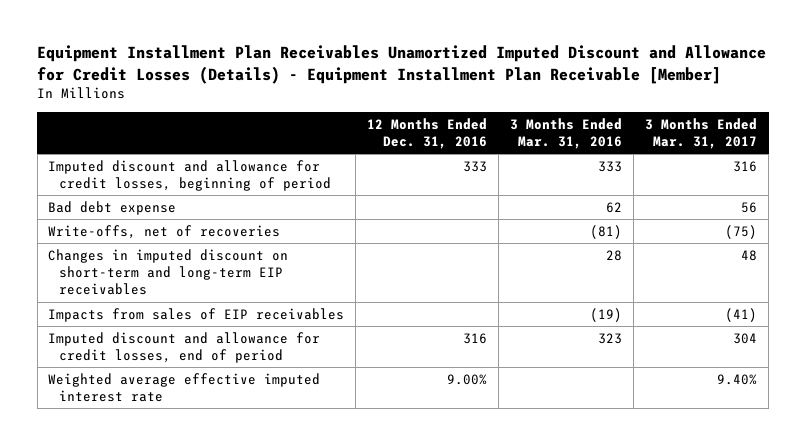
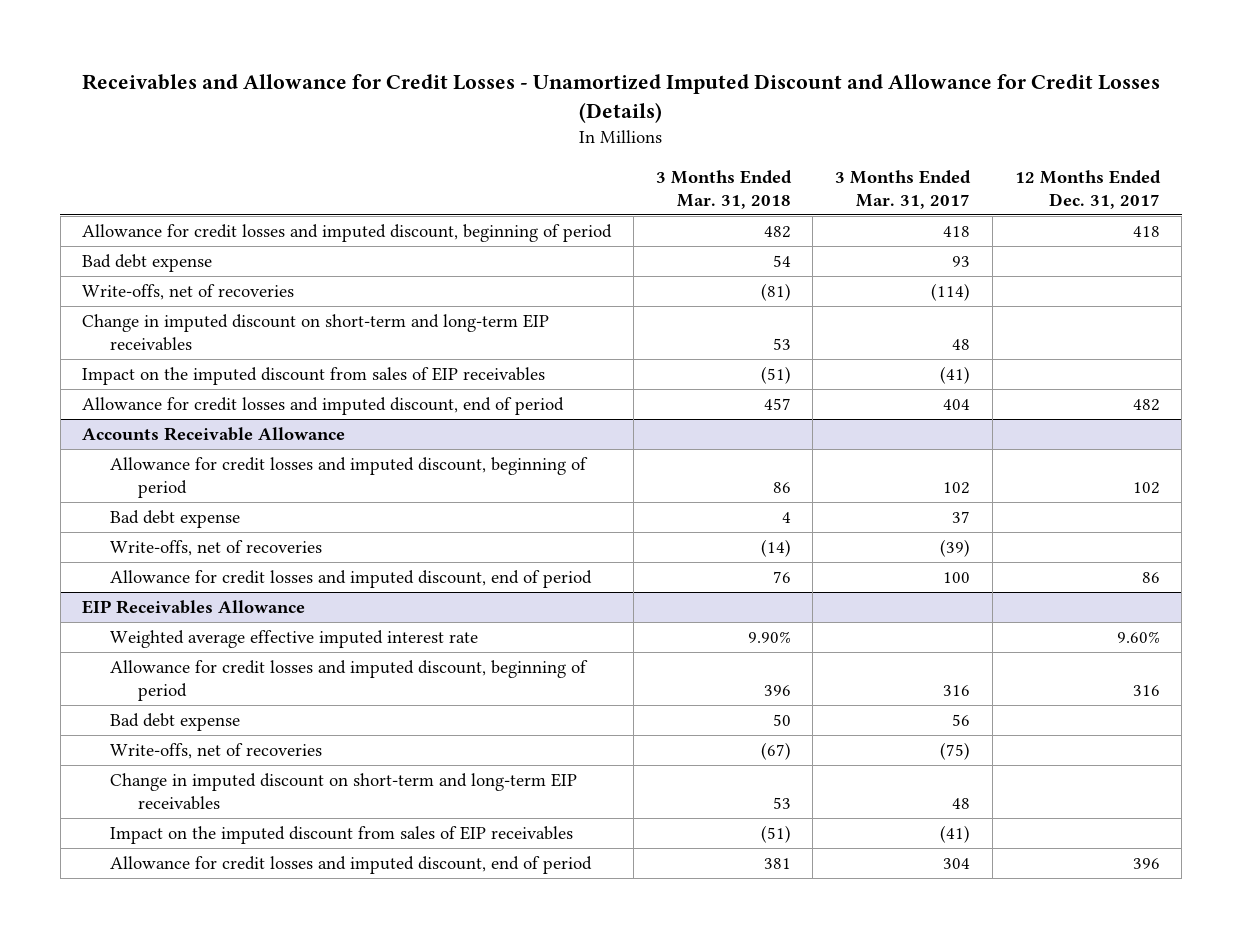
[37,45,767,84] Equipment Installment Plan Receivables Unamortized Imputed Discount and Allowance for Credit Losses (Details) - Equipment Installment Plan Receivable [Member] -> [81,74,1160,123] Receivables and Allowance for Credit Losses - Unamortized Imputed Discount and Allowance for Credit Losses (Details)
[367,117,488,150] 12 Months Ended Dec. 31, 2016 -> none
[510,117,623,150] 3 Months Ended Mar. 31, 2016 -> none
none -> [655,169,792,209] 3 Months Ended Mar. 31, 2018
none -> [1014,169,1161,209] 12 Months Ended Dec. 31, 2017
[48,159,332,192] Imputed discount and allowance for credit losses, beginning of period -> [82,224,613,243] Allowance for credit losses and imputed discount, beginning of period
[733,160,758,172] 316 -> [943,226,971,238] 418
none -> [82,254,213,273] Bad debt expense
none -> [82,284,295,301] Write-offs, net of recoveries
none -> [82,314,550,352] Change in imputed discount on short-term and long-term EIP receivables
none -> [82,367,546,386] Impact on the imputed discount from sales of EIP receivables
none -> [82,397,565,416] Allowance for credit losses and imputed discount, end of period
none -> [82,427,346,442] Accounts Receivable Allowance
none -> [110,457,589,499] Allowance for credit losses and imputed discount, beginning of period
none -> [110,510,241,529] Bad debt expense
none -> [110,540,323,557] Write-offs, net of recoveries
none -> [110,570,593,589] Allowance for credit losses and imputed discount, end of period
none -> [82,600,306,615] EIP Receivables Allowance
none -> [110,630,479,649] Weighted average effective imputed interest rate
none -> [110,660,589,702] Allowance for credit losses and imputed discount, beginning of period
[48,372,321,403] Weighted average effective imputed interest rate -> none
[48,248,289,296] Changes in imputed discount on short-term and long-term EIP receivables -> [110,773,578,811] Change in imputed discount on short-term and long-term EIP receivables
[48,307,345,322] Impacts from sales of EIP receivables -> [110,826,574,845] Impact on the imputed discount from sales of EIP receivables
[48,331,321,364] Imputed discount and allowance for credit losses, end of period -> [110,856,593,875] Allowance for credit losses and imputed discount, end of period

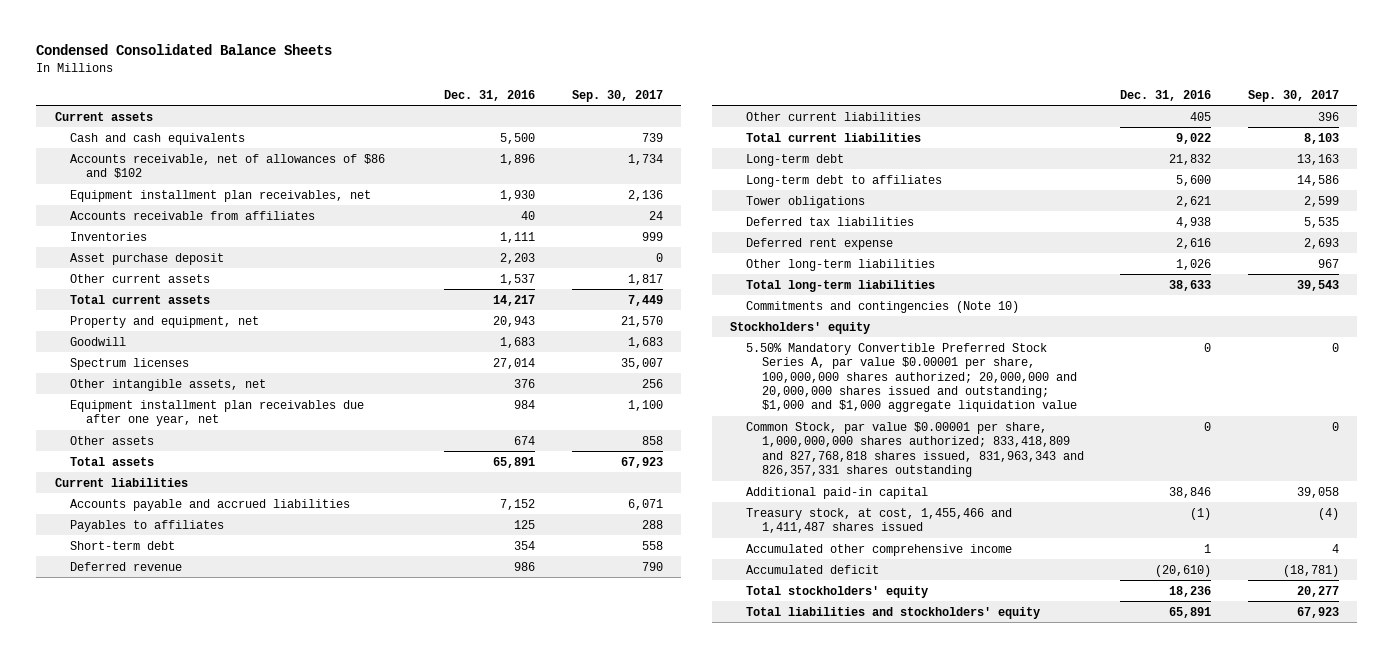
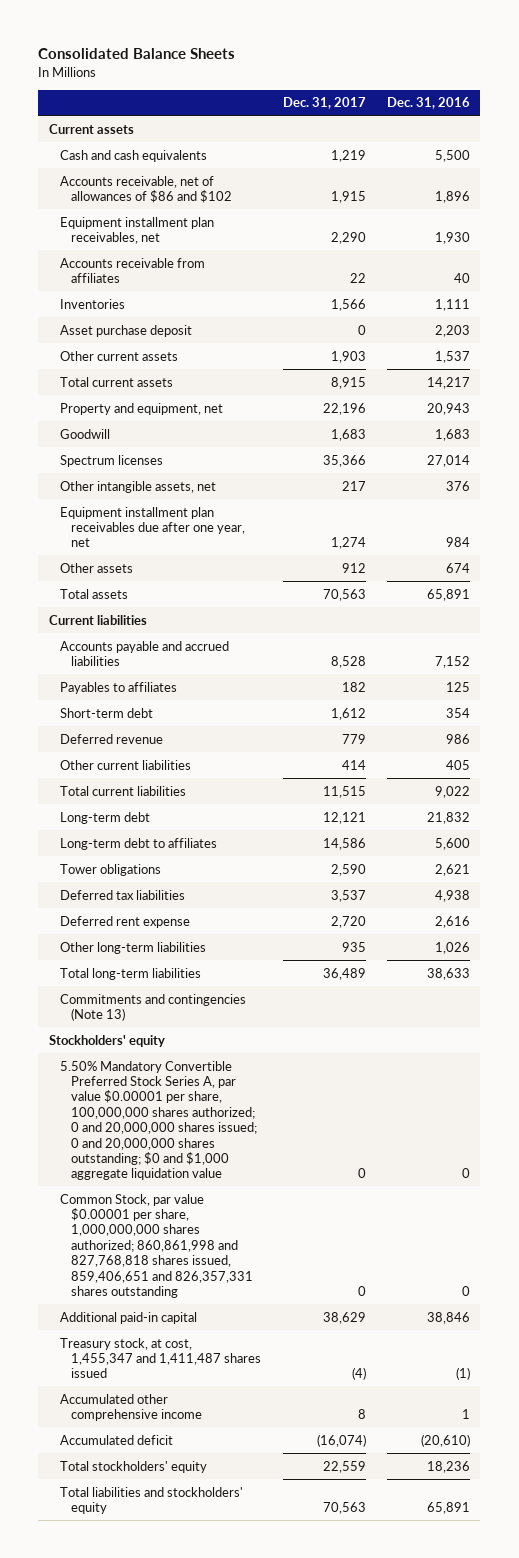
[36,44,333,56] Condensed Consolidated Balance Sheets -> [38,47,236,59] Consolidated Balance Sheets
[571,89,663,102] Sep. 30, 2017 -> none
none -> [282,97,366,110] Dec. 31, 2017
[745,300,1019,313] Commitments and contingencies (Note 10) -> [60,993,247,1021] Commitments and contingencies (Note 13)
[745,342,1077,413] 5.50% Mandatory Convertible Preferred Stock Series A, par value $0.00001 per share, 100,000,000 shares authorized; 20,000,000 and 20,000,000 shares issued and outstanding; $1,000 and $1,000 aggregate liquidation value -> [60,1060,258,1181] 5.50% Mandatory Convertible Preferred Stock Series A, par value $0.00001 per share, 100,000,000 shares authorized; 0 and 20,000,000 shares issued; 0 and 20,000,000 shares outstanding; $0 and $1,000 aggregate liquidation value
[745,421,1084,478] Common Stock, par value $0.00001 per share, 1,000,000,000 shares authorized; 833,418,809 and 827,768,818 shares issued, 831,963,343 and 826,357,331 shares outstanding -> [60,1193,254,1298] Common Stock, par value $0.00001 per share, 1,000,000,000 shares authorized; 860,861,998 and 827,768,818 shares issued, 859,406,651 and 826,357,331 shares outstanding
[745,507,1012,534] Treasury stock, at cost, 1,455,466 and 1,411,487 shares issued -> [60,1337,262,1379] Treasury stock, at cost, 1,455,347 and 1,411,487 shares issued

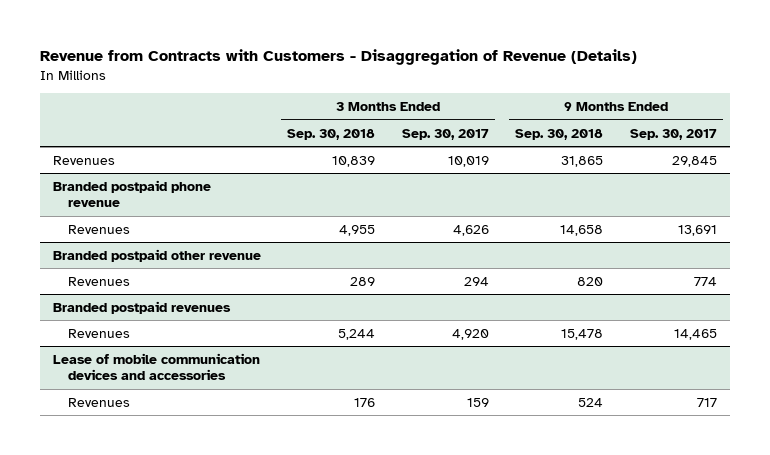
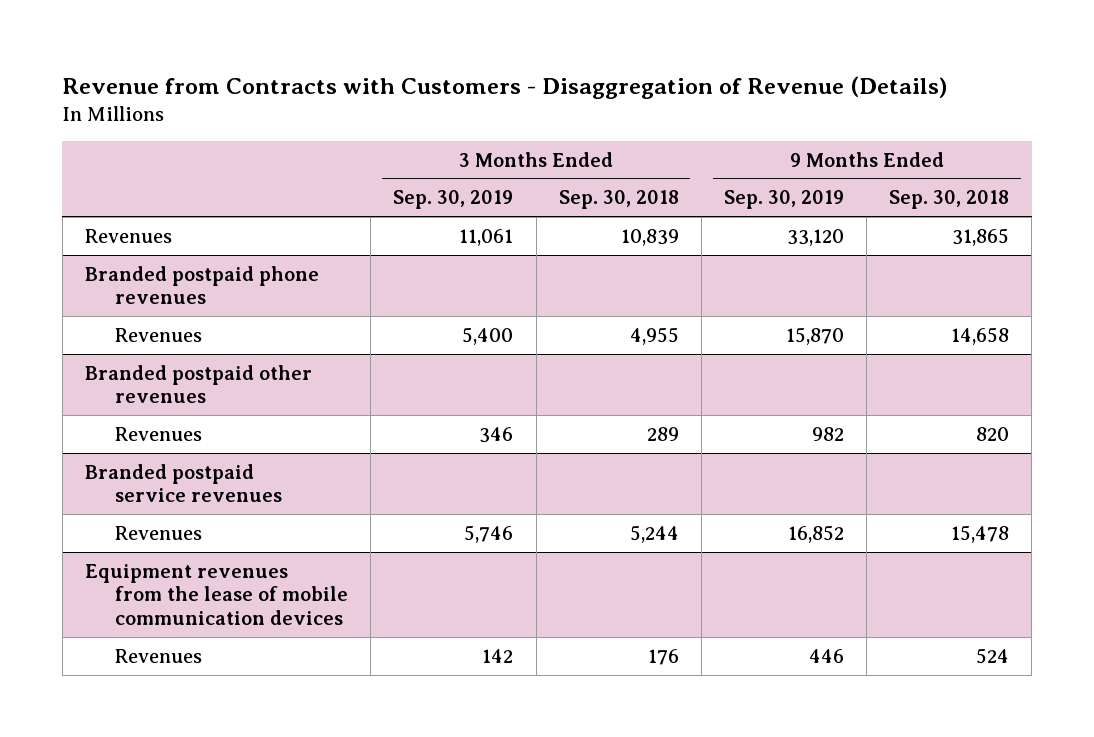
[401,128,489,140] Sep. 30, 2017 -> none
[629,128,717,140] Sep. 30, 2017 -> none
none -> [393,190,514,210] Sep. 30, 2019
none -> [723,190,844,210] Sep. 30, 2019
[52,179,211,208] Branded postpaid phone revenue -> [84,265,319,305] Branded postpaid phone revenues
[52,248,261,262] Branded postpaid other revenue -> [84,364,312,404] Branded postpaid other revenues
[52,300,231,314] Branded postpaid revenues -> [84,463,283,503] Branded postpaid service revenues
[52,352,260,381] Lease of mobile communication devices and accessories -> [84,563,349,625] Equipment revenues from the lease of mobile communication devices

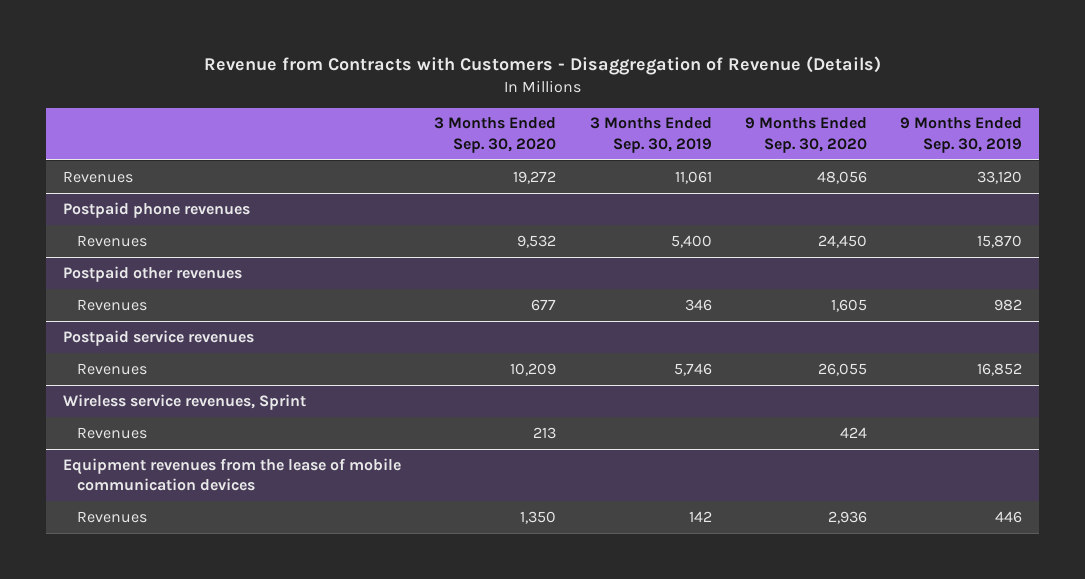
[558,190,679,210] Sep. 30, 2018 -> none
[889,190,1010,210] Sep. 30, 2018 -> none
none -> [434,117,557,153] 3 Months Ended Sep. 30, 2020
none -> [745,117,868,153] 9 Months Ended Sep. 30, 2020
[84,265,319,305] Branded postpaid phone revenues -> [62,201,250,218] Postpaid phone revenues
[84,364,312,404] Branded postpaid other revenues -> [62,265,242,282] Postpaid other revenues
[84,463,283,503] Branded postpaid service revenues -> [62,329,254,346] Postpaid service revenues
none -> [62,393,306,410] Wireless service revenues, Sprint
none -> [77,426,148,439] Revenues

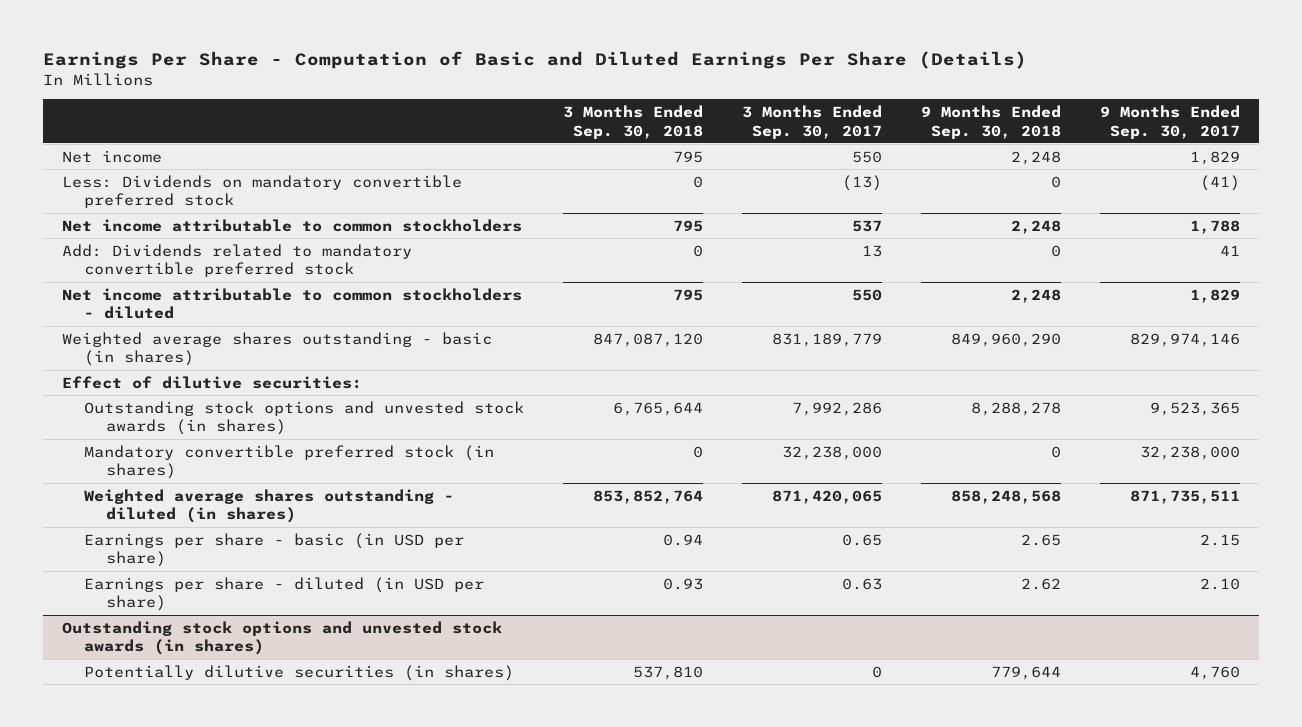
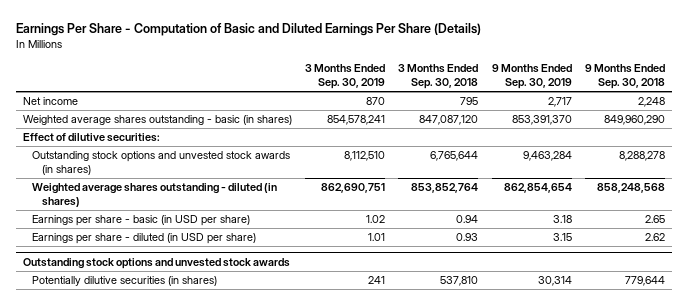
[742,104,883,139] 3 Months Ended Sep. 30, 2017 -> none
[1099,104,1240,139] 9 Months Ended Sep. 30, 2017 -> none
none -> [304,63,385,89] 3 Months Ended Sep. 30, 2019
none -> [491,63,572,89] 9 Months Ended Sep. 30, 2019
[62,174,463,209] Less: Dividends on mandatory convertible preferred stock -> none
[62,218,523,232] Net income attributable to common stockholders -> none
[62,243,413,278] Add: Dividends related to mandatory convertible preferred stock -> none
[62,287,523,320] Net income attributable to common stockholders - diluted -> none
[84,444,495,480] Mandatory convertible preferred stock (in shares) -> none
[62,620,503,656] Outstanding stock options and unvested stock awards (in shares) -> [22,258,290,270] Outstanding stock options and unvested stock awards

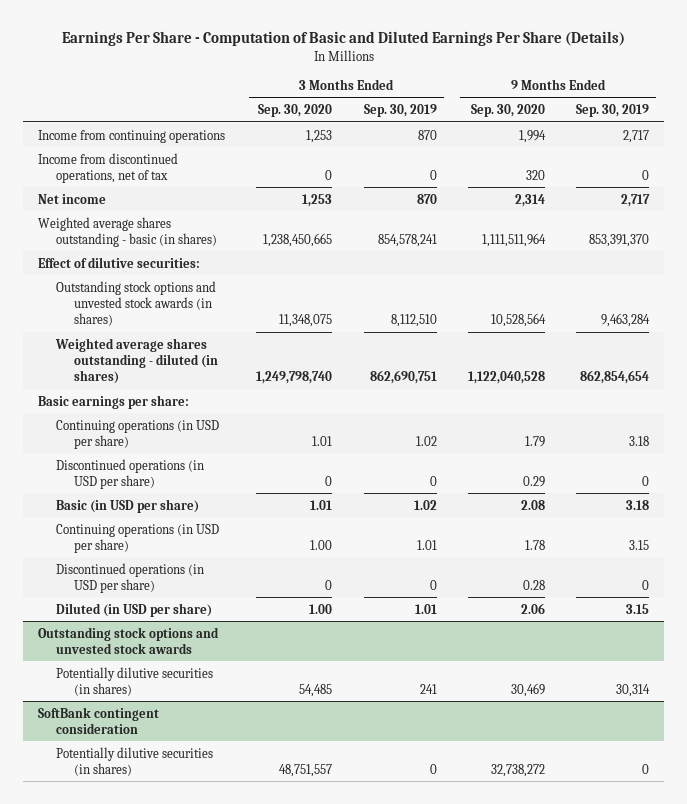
[398,63,479,89] 3 Months Ended Sep. 30, 2018 -> none
[584,63,665,89] 9 Months Ended Sep. 30, 2018 -> none
none -> [258,104,333,118] Sep. 30, 2020
none -> [470,104,545,118] Sep. 30, 2020
none -> [38,129,226,143] Income from continuing operations
none -> [38,152,179,183] Income from discontinued operations, net of tax
none -> [38,394,190,409] Basic earnings per share:
none -> [56,419,220,449] Continuing operations (in USD per share)
none -> [56,458,205,489] Discontinued operations (in USD per share)
[32,215,251,227] Earnings per share - basic (in USD per share) -> [56,498,200,513] Basic (in USD per share)
none -> [56,523,220,553] Continuing operations (in USD per share)
none -> [56,562,205,593] Discontinued operations (in USD per share)
[32,233,257,245] Earnings per share - diluted (in USD per share) -> [56,602,213,617] Diluted (in USD per share)
none -> [38,706,160,734] SoftBank contingent consideration
none -> [56,746,214,776] Potentially dilutive securities (in shares)

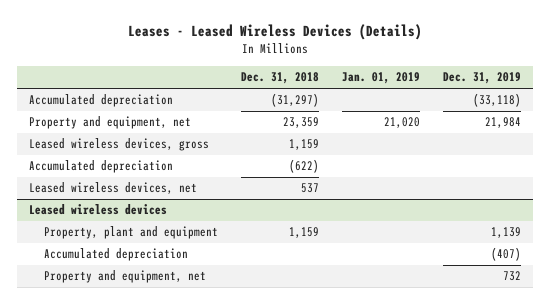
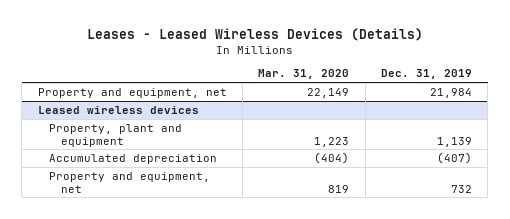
[240,72,319,85] Dec. 31, 2018 -> none
[342,72,421,85] Jan. 01, 2019 -> none
none -> [258,69,350,80] Mar. 31, 2020
[28,94,173,108] Accumulated depreciation -> none
[28,138,209,152] Leased wireless devices, gross -> none
[28,160,173,174] Accumulated depreciation -> none
[28,182,197,195] Leased wireless devices, net -> none

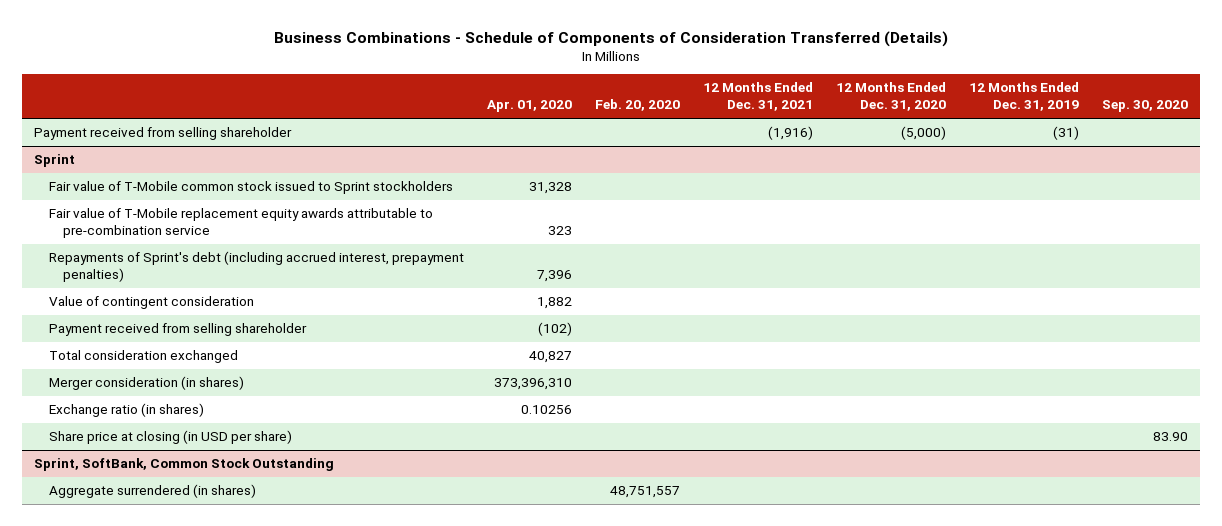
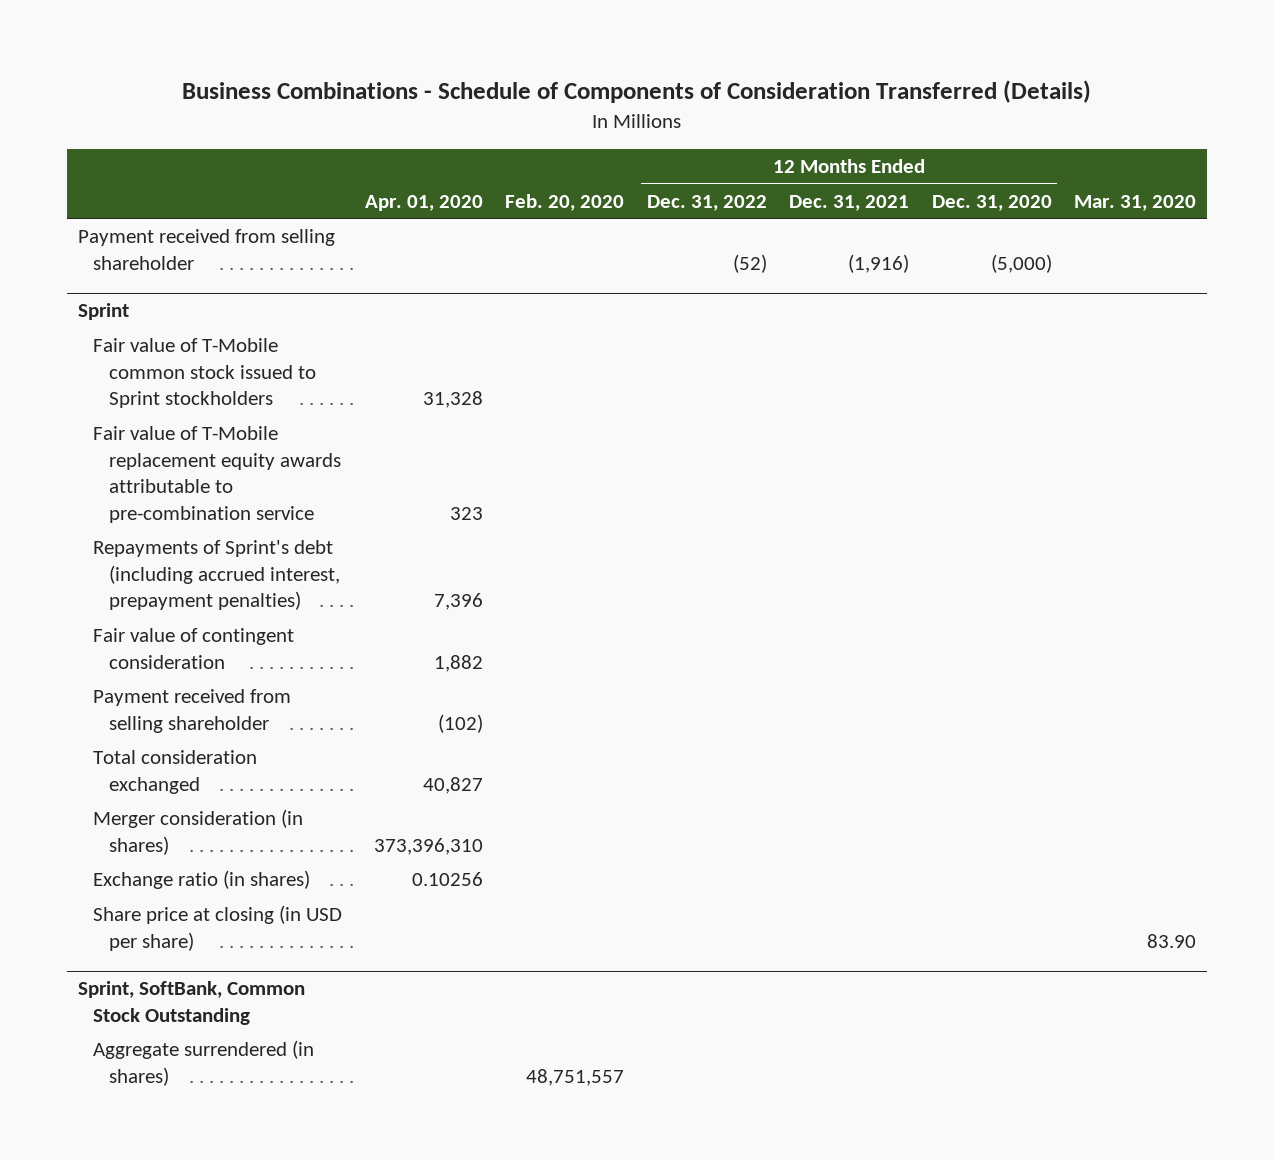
[968,82,1079,112] 12 Months Ended Dec. 31, 2019 -> none
[1102,100,1189,113] Sep. 30, 2020 -> none
none -> [646,194,767,211] Dec. 31, 2022
none -> [1073,194,1196,211] Mar. 31, 2020
[48,296,254,310] Value of contingent consideration -> [93,628,295,669] Fair value of contingent consideration

